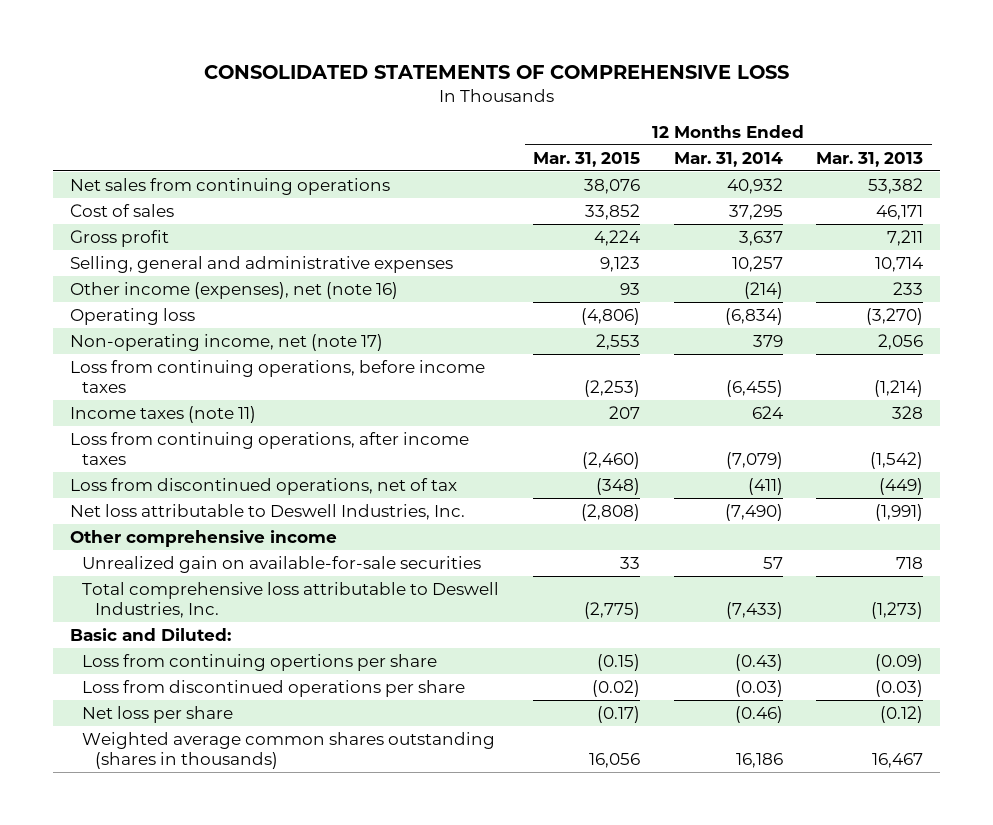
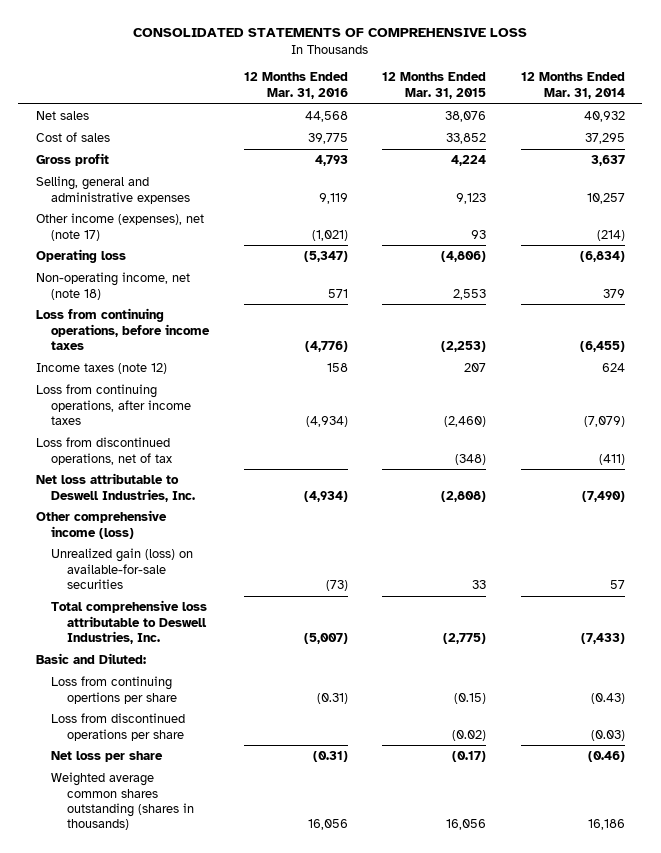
[816,151,924,167] Mar. 31, 2013 -> none
none -> [243,72,348,99] 12 Months Ended Mar. 31, 2016
[69,177,390,195] Net sales from continuing operations -> [35,111,89,121] Net sales
[69,281,398,299] Other income (expenses), net (note 16) -> [35,213,204,241] Other income (expenses), net (note 17)
[69,333,383,351] Non-operating income, net (note 17) -> [35,272,190,300] Non-operating income, net (note 18)
[69,405,256,423] Income taxes (note 11) -> [35,363,167,375] Income taxes (note 12)
[69,529,337,547] Other comprehensive income -> [35,510,167,539] Other comprehensive income (loss)
[82,555,482,573] Unrealized gain on available-for-sale securities -> [51,548,194,589] Unrealized gain (loss) on available-for-sale securities

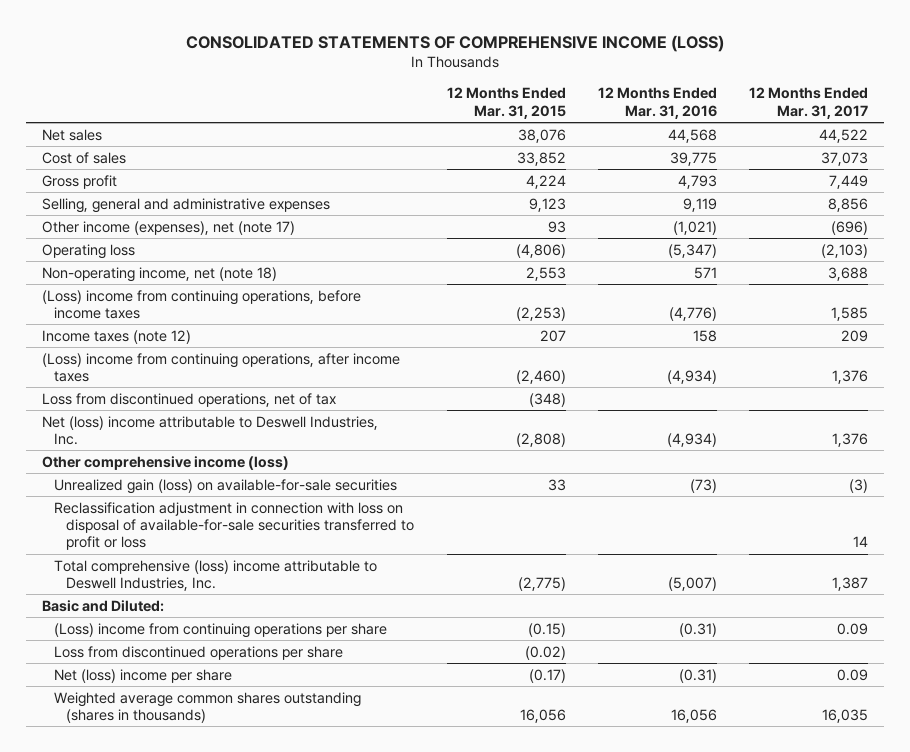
[133,28,528,38] CONSOLIDATED STATEMENTS OF COMPREHENSIVE LOSS -> [186,34,725,52] CONSOLIDATED STATEMENTS OF COMPREHENSIVE INCOME (LOSS)
[521,72,626,99] 12 Months Ended Mar. 31, 2014 -> none
none -> [749,87,869,119] 12 Months Ended Mar. 31, 2017
[35,308,211,350] Loss from continuing operations, before income taxes -> [41,289,361,319] (Loss) income from continuing operations, before income taxes
[35,384,192,425] Loss from continuing operations, after income taxes -> [41,352,400,382] (Loss) income from continuing operations, after income taxes
[35,473,196,502] Net loss attributable to Deswell Industries, Inc. -> [41,415,378,445] Net (loss) income attributable to Deswell Industries, Inc.
none -> [54,501,415,551] Reclassification adjustment in connection with loss on disposal of available-for-sale securities transferred to profit or loss
[51,600,208,644] Total comprehensive loss attributable to Deswell Industries, Inc. -> [54,559,378,591] Total comprehensive (loss) income attributable to Deswell Industries, Inc.
[51,676,177,704] Loss from continuing opertions per share -> [54,622,388,638] (Loss) income from continuing operations per share
[51,751,164,763] Net loss per share -> [54,668,233,683] Net (loss) income per share

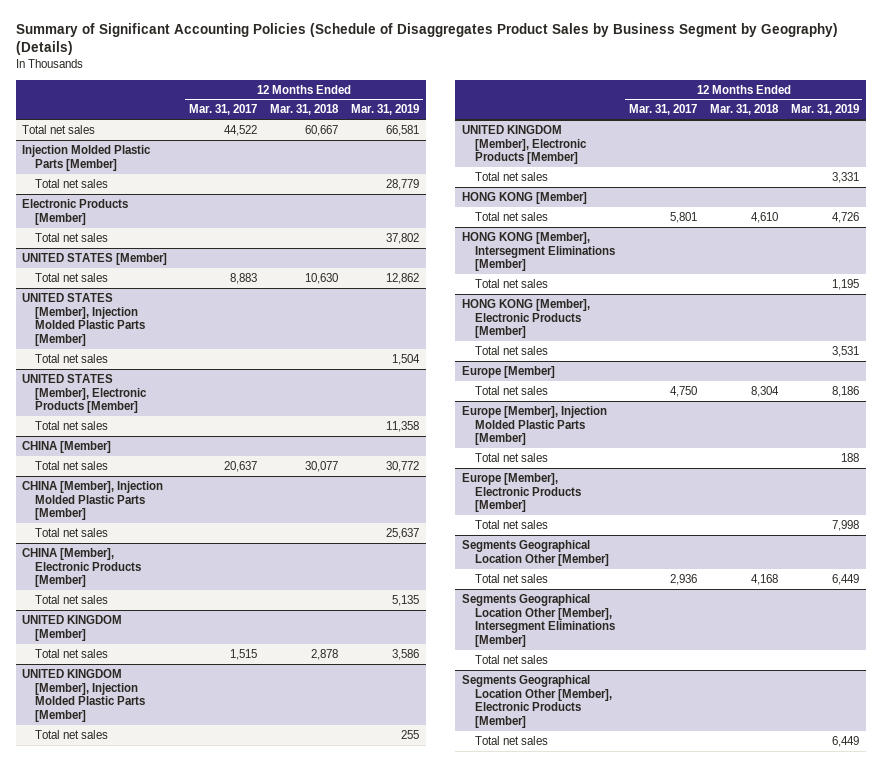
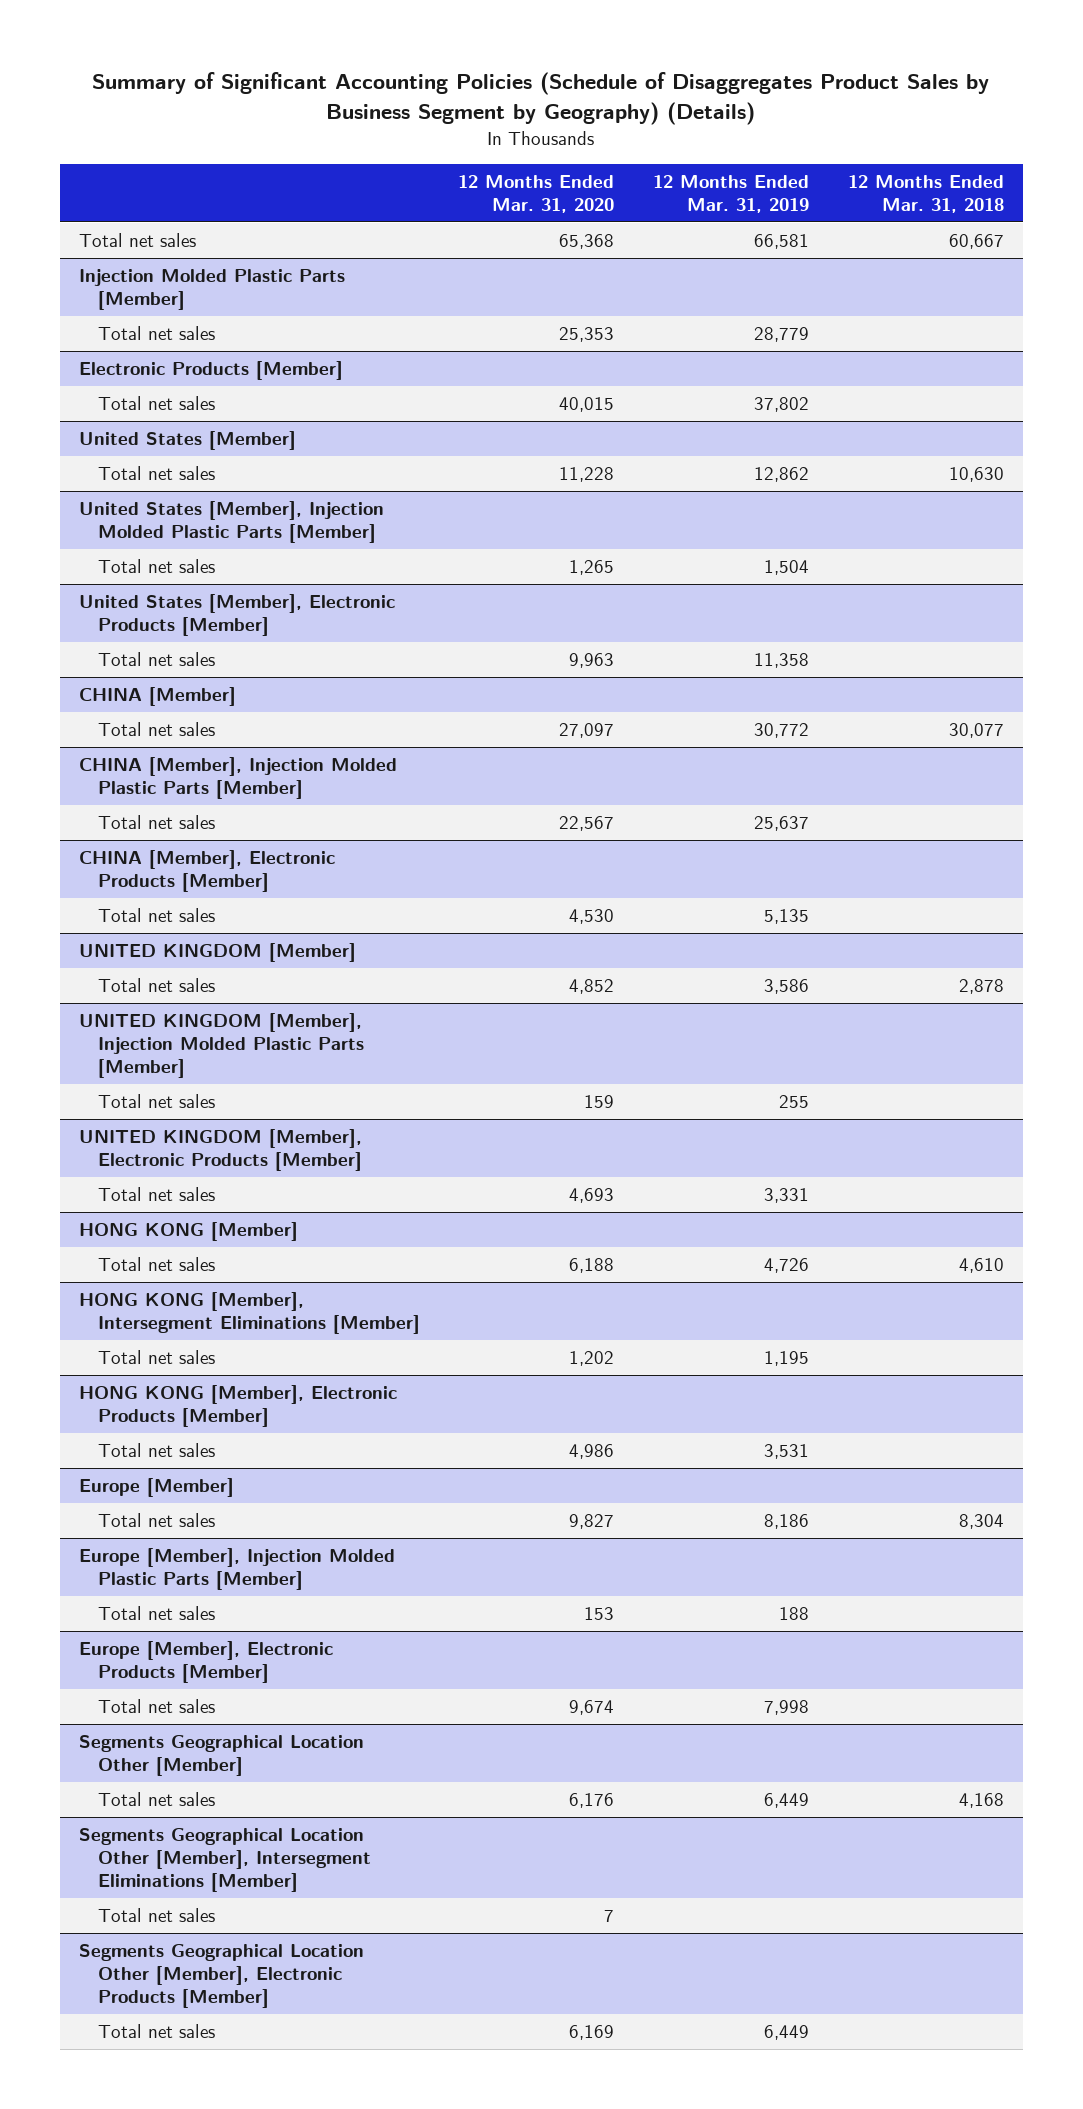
[188,104,257,116] Mar. 31, 2017 -> none
none -> [458,175,615,214] 12 Months Ended Mar. 31, 2020
[22,253,168,266] UNITED STATES [Member] -> [79,431,297,451] United States [Member]
[22,293,146,346] UNITED STATES [Member], Injection Molded Plastic Parts [Member] -> [79,501,385,543] United States [Member], Injection Molded Plastic Parts [Member]
[22,374,148,414] UNITED STATES [Member], Electronic Products [Member] -> [79,594,396,636] United States [Member], Electronic Products [Member]

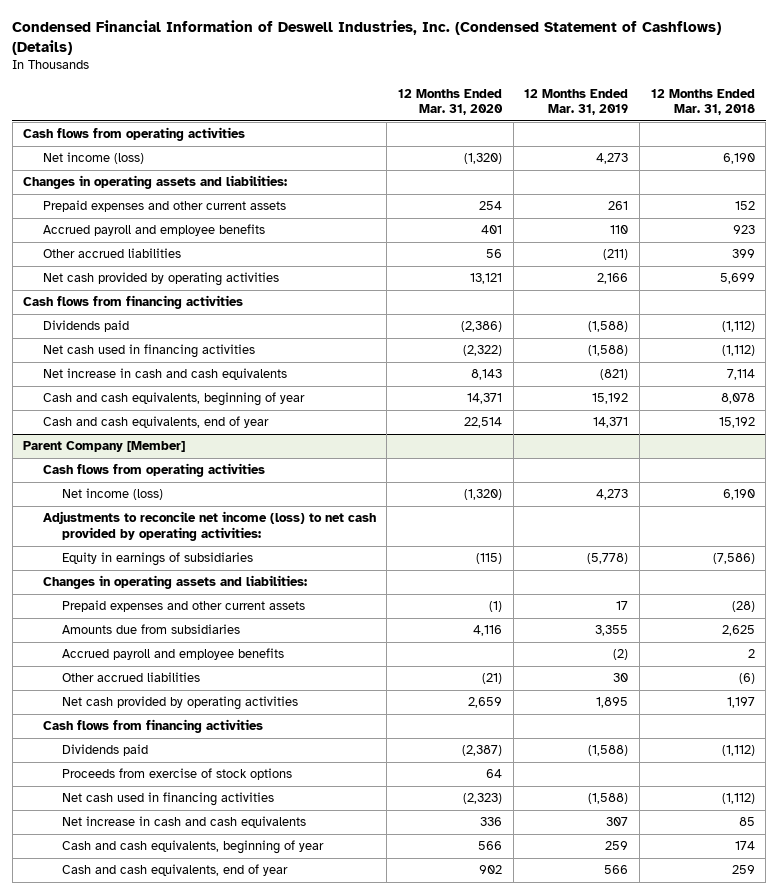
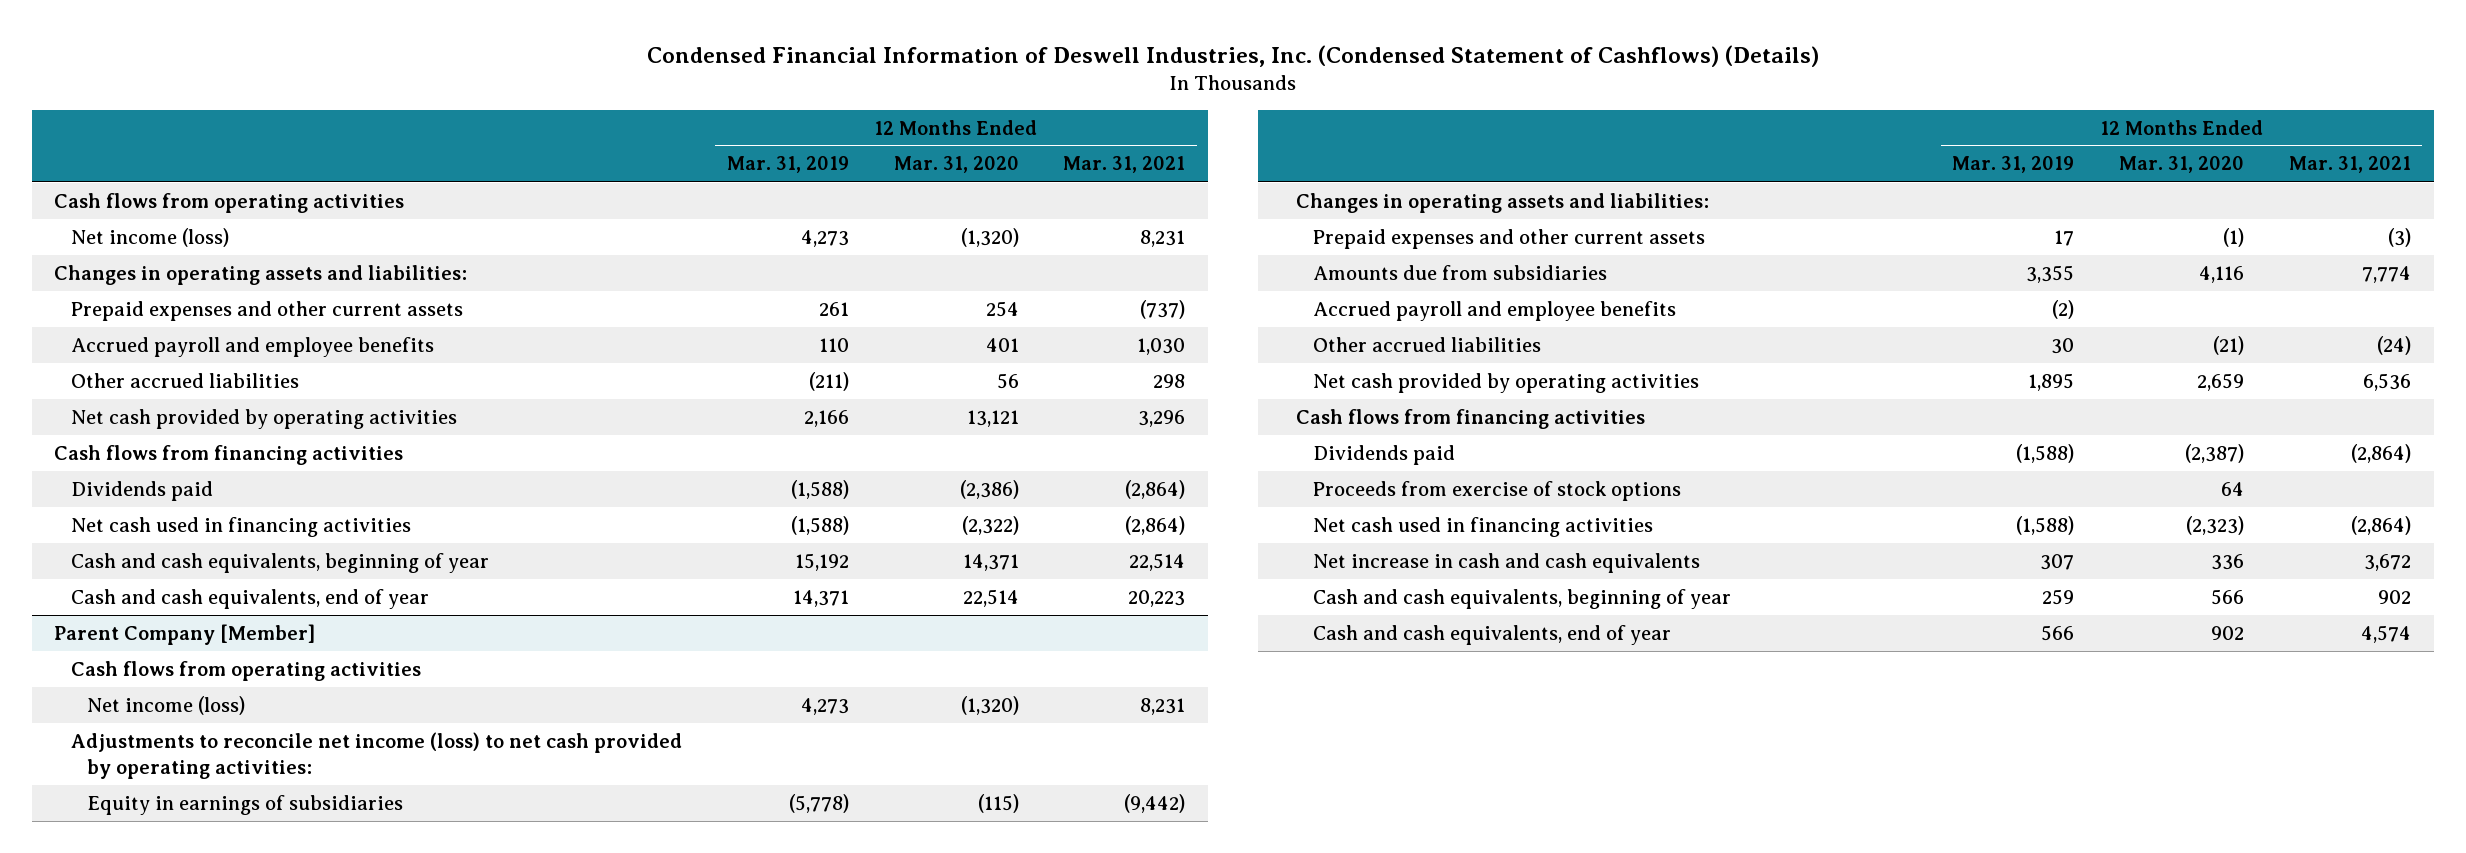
[650,88,755,116] 12 Months Ended Mar. 31, 2018 -> none
none -> [1063,156,1186,174] Mar. 31, 2021
[42,368,287,381] Net increase in cash and cash equivalents -> none

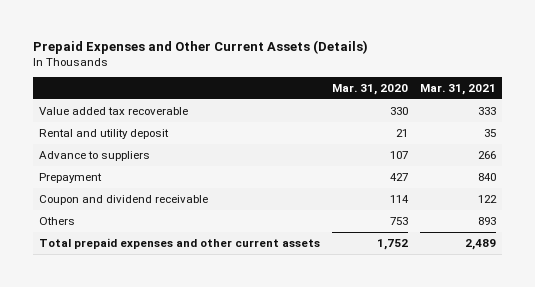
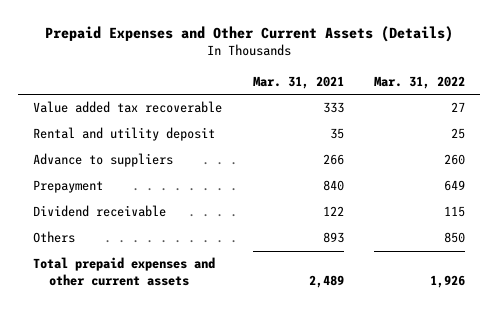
[331,83,408,95] Mar. 31, 2020 -> none
none -> [373,75,465,89] Mar. 31, 2022
[38,194,208,205] Coupon and dividend receivable -> [33,205,167,218] Dividend receivable

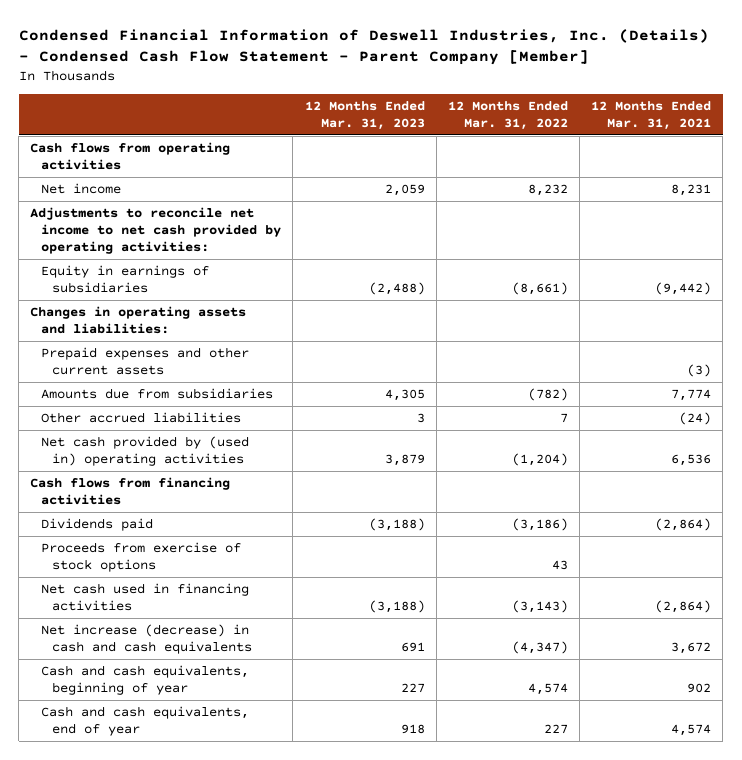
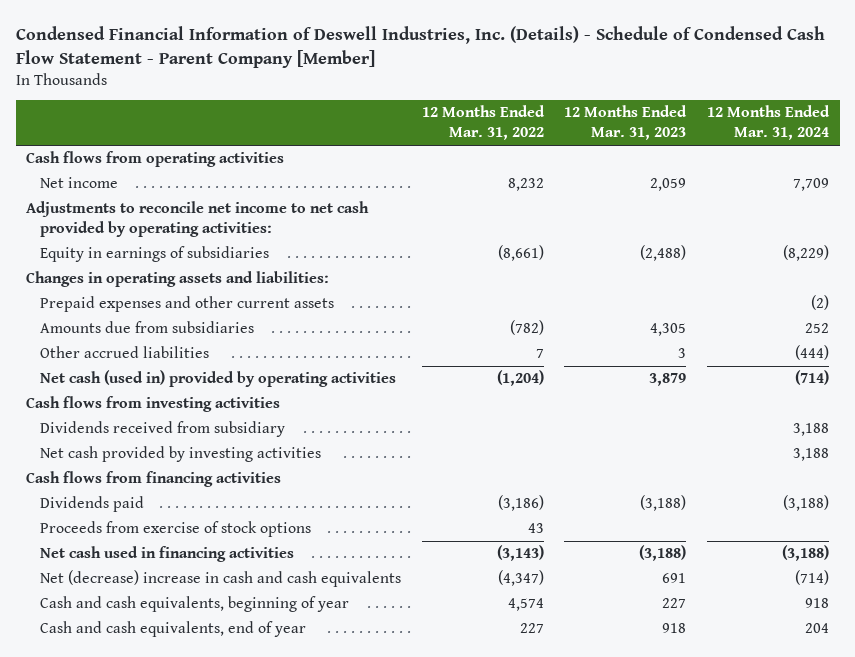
[18,29,709,66] Condensed Financial Information of Deswell Industries, Inc. (Details) - Condensed Cash Flow Statement - Parent Company [Member] -> [15,25,825,68] Condensed Financial Information of Deswell Industries, Inc. (Details) - Schedule of Condensed Cash Flow Statement - Parent Company [Member]
[591,100,712,130] 12 Months Ended Mar. 31, 2021 -> none
none -> [707,105,831,141] 12 Months Ended Mar. 31, 2024
[41,436,250,467] Net cash provided by (used in) operating activities -> [39,370,396,388] Net cash (used in) provided by operating activities
none -> [26,396,281,413] Cash flows from investing activities
none -> [39,421,285,438] Dividends received from subsidiary
none -> [39,446,321,463] Net cash provided by investing activities
[41,624,252,655] Net increase (decrease) in cash and cash equivalents -> [39,570,401,588] Net (decrease) increase in cash and cash equivalents

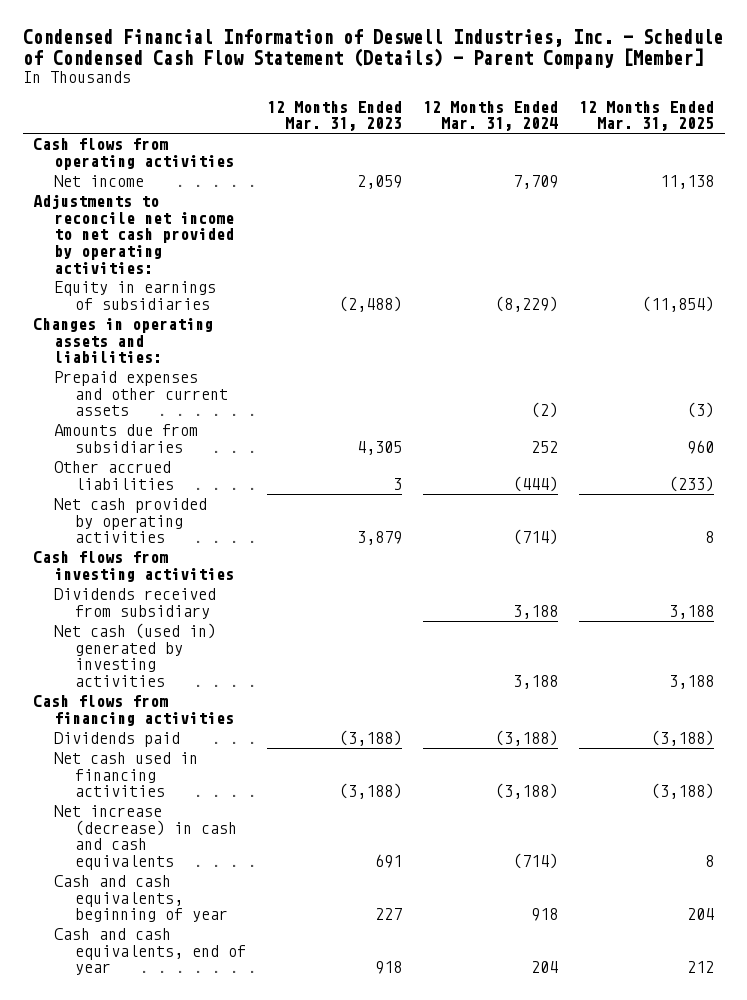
[15,25,825,68] Condensed Financial Information of Deswell Industries, Inc. (Details) - Schedule of Condensed Cash Flow Statement - Parent Company [Member] -> [22,28,723,69] Condensed Financial Information of Deswell Industries, Inc. - Schedule of Condensed Cash Flow Statement (Details) - Parent Company [Member]
[421,105,545,141] 12 Months Ended Mar. 31, 2022 -> none
none -> [579,100,715,132] 12 Months Ended Mar. 31, 2025
[39,370,396,388] Net cash (used in) provided by operating activities -> [54,498,208,544] Net cash provided by operating activities
[39,446,321,463] Net cash provided by investing activities -> [54,623,217,687] Net cash (used in) generated by investing activities
[39,521,311,538] Proceeds from exercise of stock options -> none
[39,570,401,588] Net (decrease) increase in cash and cash equivalents -> [54,805,238,870] Net increase (decrease) in cash and cash equivalents

